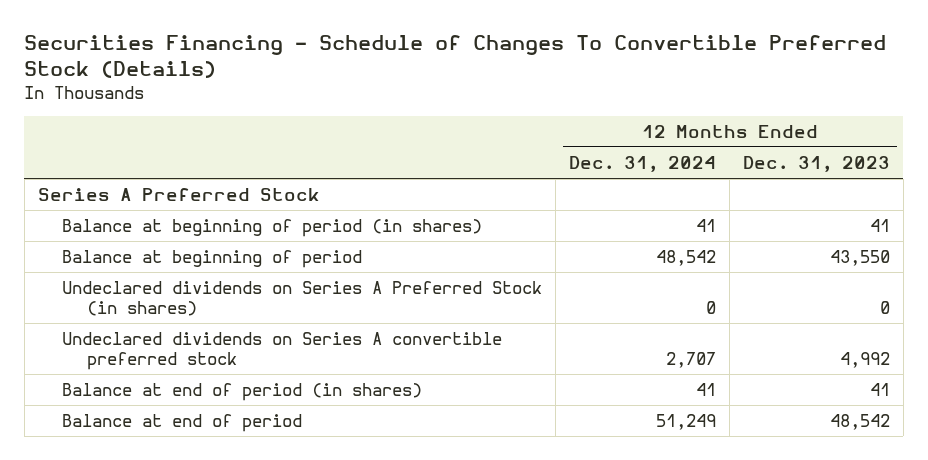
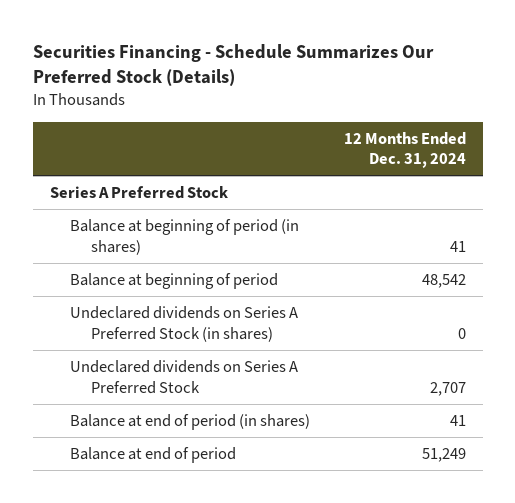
[24,35,887,79] Securities Financing - Schedule of Changes To Convertible Preferred Stock (Details) -> [32,44,434,87] Securities Financing - Schedule Summarizes Our Preferred Stock (Details)
[742,155,890,172] Dec. 31, 2023 -> none
[62,331,503,371] Undeclared dividends on Series A convertible preferred stock -> [70,359,299,394] Undeclared dividends on Series A Preferred Stock

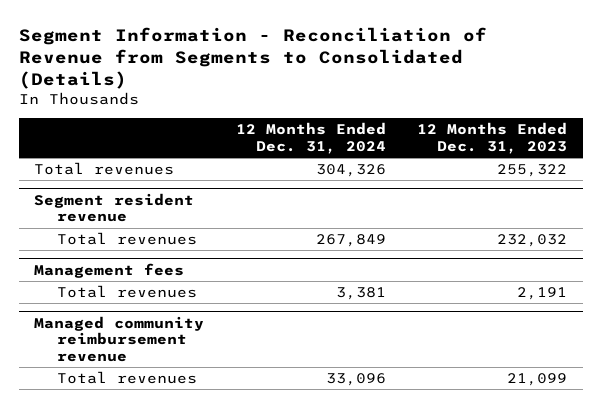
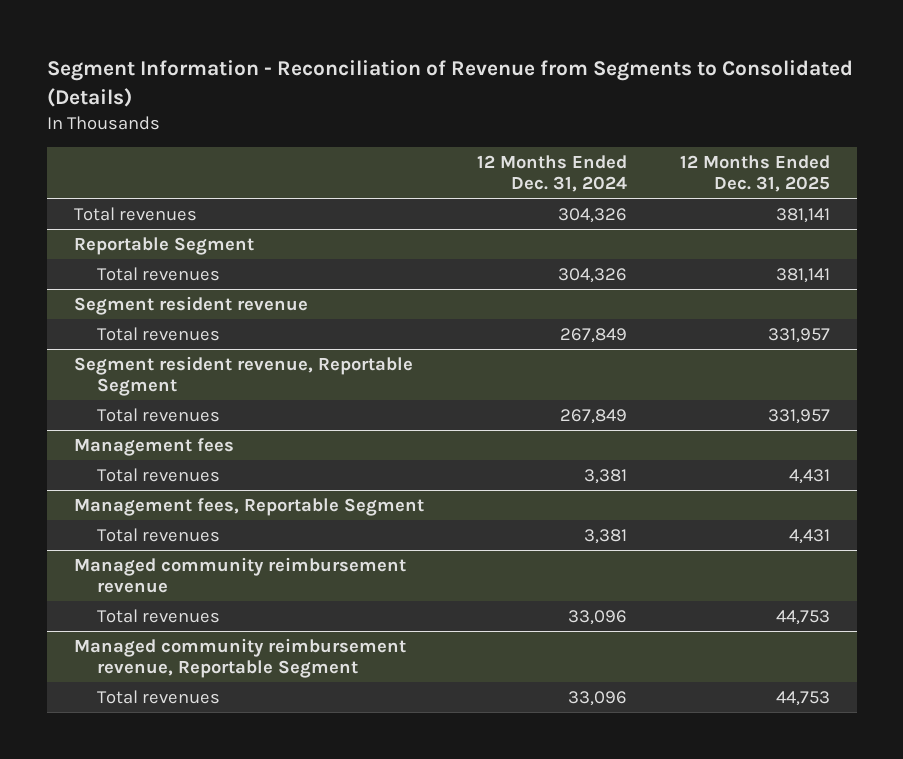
[416,122,567,155] 12 Months Ended Dec. 31, 2023 -> none
none -> [679,154,830,193] 12 Months Ended Dec. 31, 2025
none -> [73,236,254,255] Reportable Segment
none -> [96,266,220,281] Total revenues
none -> [73,355,413,397] Segment resident revenue, Reportable Segment
none -> [96,407,220,422] Total revenues
none -> [73,497,424,516] Management fees, Reportable Segment
none -> [96,527,220,542] Total revenues
none -> [73,637,406,679] Managed community reimbursement revenue, Reportable Segment
none -> [96,689,220,704] Total revenues

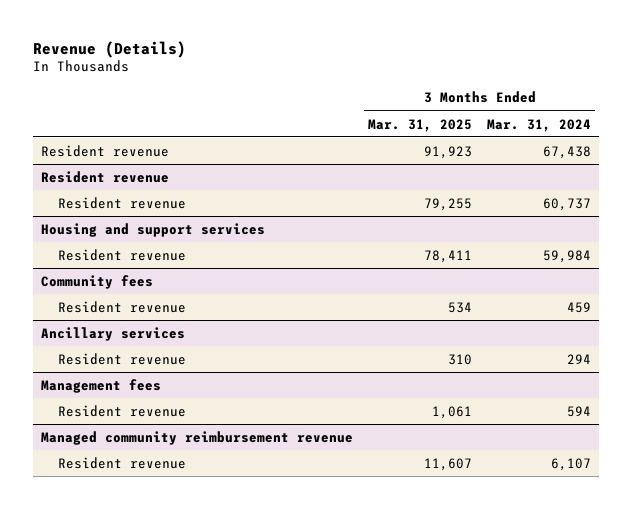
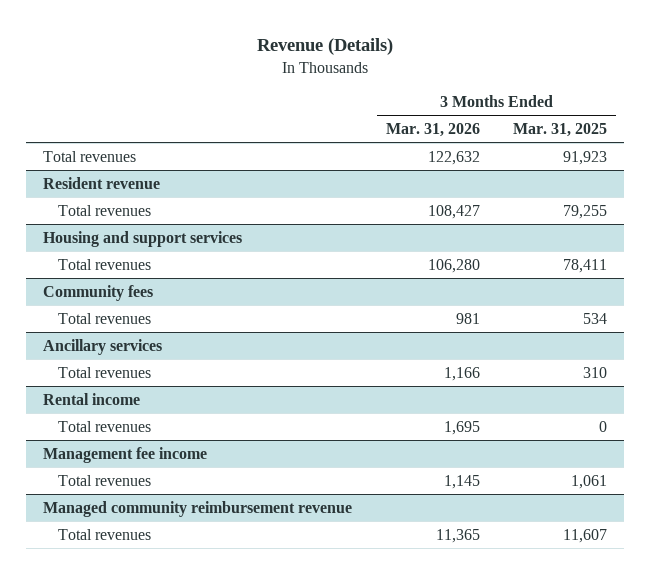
[487,118,592,132] Mar. 31, 2024 -> none
none -> [385,123,480,138] Mar. 31, 2026
[40,144,169,157] Resident revenue -> [42,150,136,162] Total revenues
[58,196,187,209] Resident revenue -> [57,204,151,216] Total revenues
[58,248,187,261] Resident revenue -> [57,258,151,270] Total revenues
[58,300,187,313] Resident revenue -> [57,312,151,324] Total revenues
[58,352,187,365] Resident revenue -> [57,366,151,378] Total revenues
none -> [42,392,140,405] Rental income
none -> [57,420,151,432] Total revenues
[40,378,161,393] Management fees -> [42,446,207,463] Management fee income
[58,404,187,417] Resident revenue -> [57,474,151,486] Total revenues
[58,456,187,469] Resident revenue -> [57,528,151,540] Total revenues

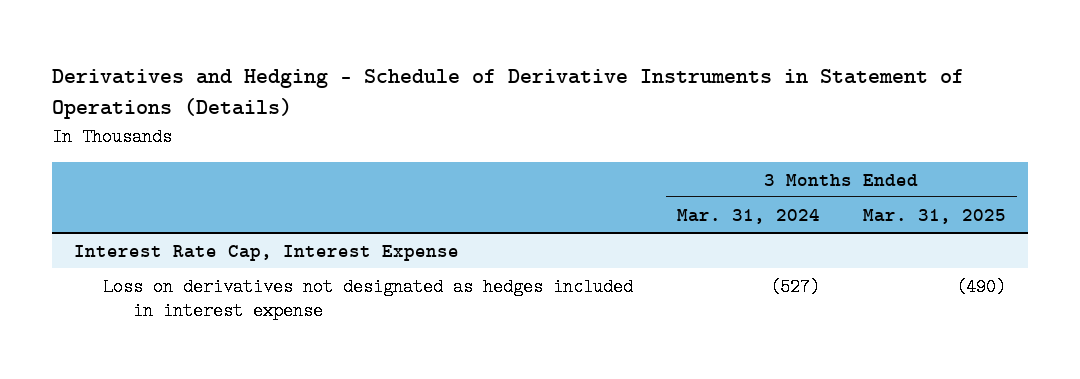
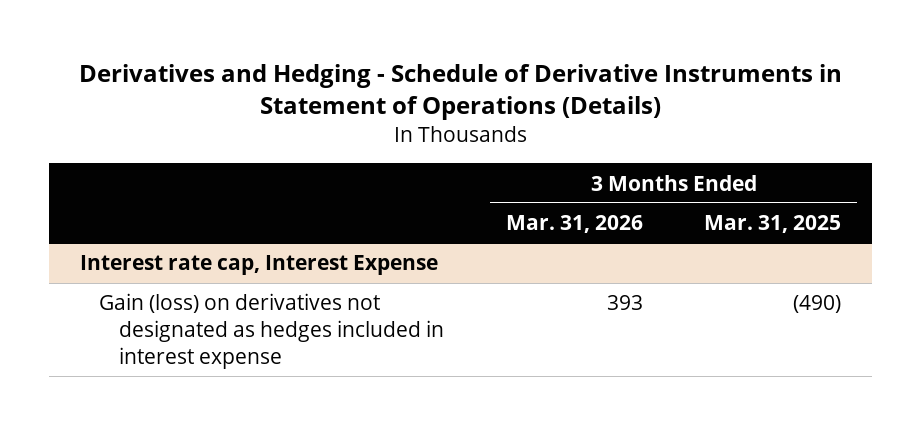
[676,208,820,224] Mar. 31, 2024 -> none
none -> [505,215,643,234] Mar. 31, 2026
[73,244,459,261] Interest Rate Cap, Interest Expense -> [79,255,438,276] Interest rate cap, Interest Expense
[103,277,634,320] Loss on derivatives not designated as hedges included in interest expense -> [99,293,444,369] Gain (loss) on derivatives not designated as hedges included in interest expense

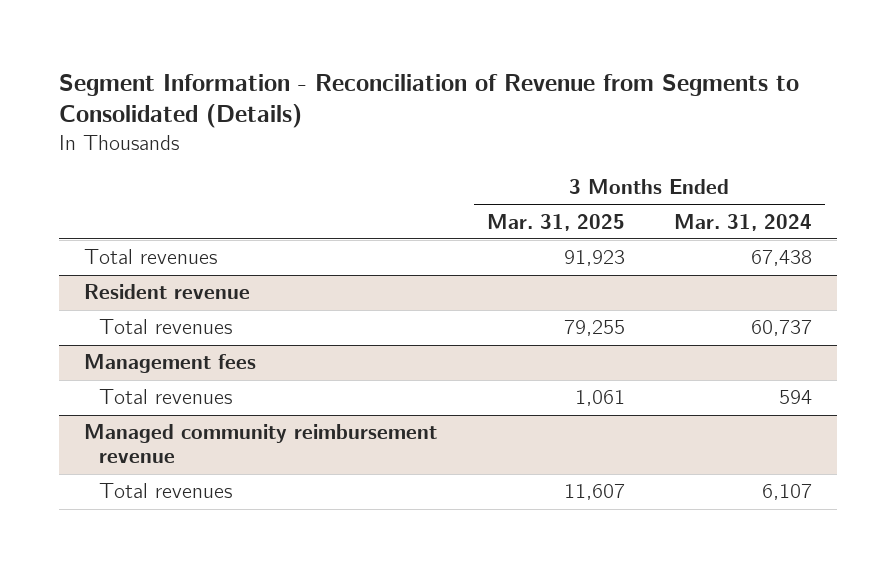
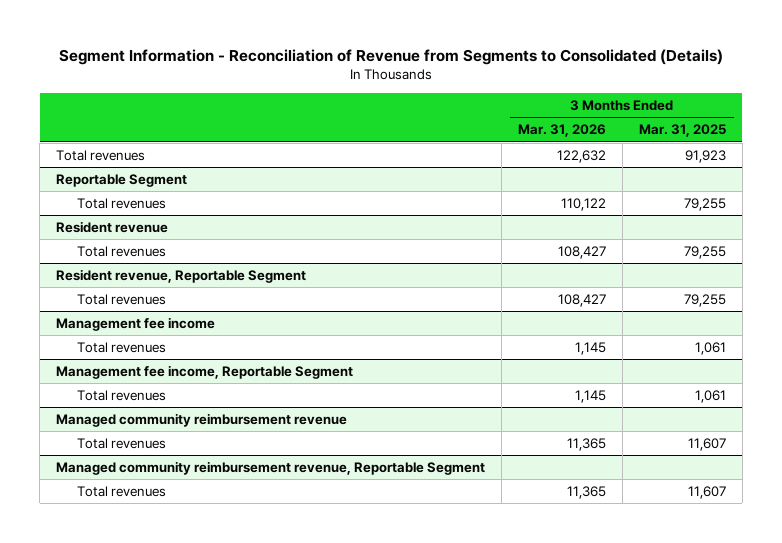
[674,213,813,231] Mar. 31, 2024 -> none
none -> [517,124,606,138] Mar. 31, 2026
none -> [56,174,188,188] Reportable Segment
none -> [76,198,166,210] Total revenues
none -> [56,269,307,284] Resident revenue, Reportable Segment
none -> [76,294,166,306] Total revenues
[84,354,257,374] Management fees -> [56,317,216,332] Management fee income
none -> [56,365,354,380] Management fee income, Reportable Segment
none -> [76,390,166,402] Total revenues
none -> [56,461,486,476] Managed community reimbursement revenue, Reportable Segment
none -> [76,486,166,498] Total revenues

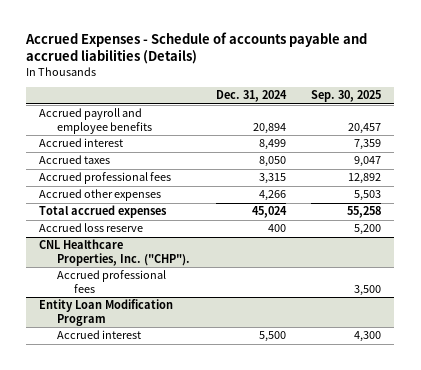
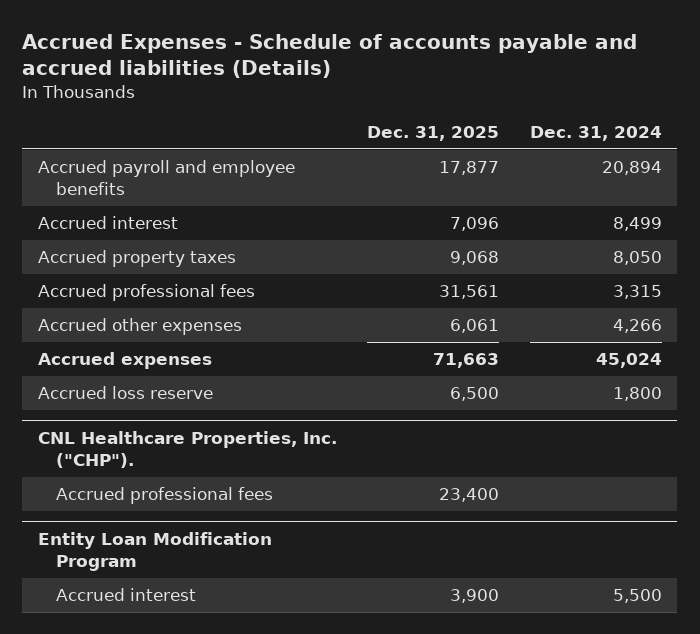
[311,90,382,103] Sep. 30, 2025 -> none
none -> [367,125,500,141] Dec. 31, 2025
[39,155,111,165] Accrued taxes -> [37,250,236,268] Accrued property taxes
[39,205,168,219] Total accrued expenses -> [37,352,212,370] Accrued expenses
[267,224,286,233] 400 -> [613,387,663,402] 1,800

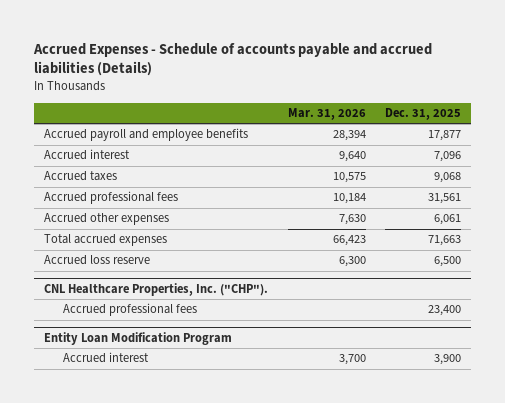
[530,125,663,141] Dec. 31, 2024 -> none
none -> [287,107,366,120] Mar. 31, 2026
[37,250,236,268] Accrued property taxes -> [44,171,118,182] Accrued taxes
[37,352,212,370] Accrued expenses -> [44,234,168,247] Total accrued expenses

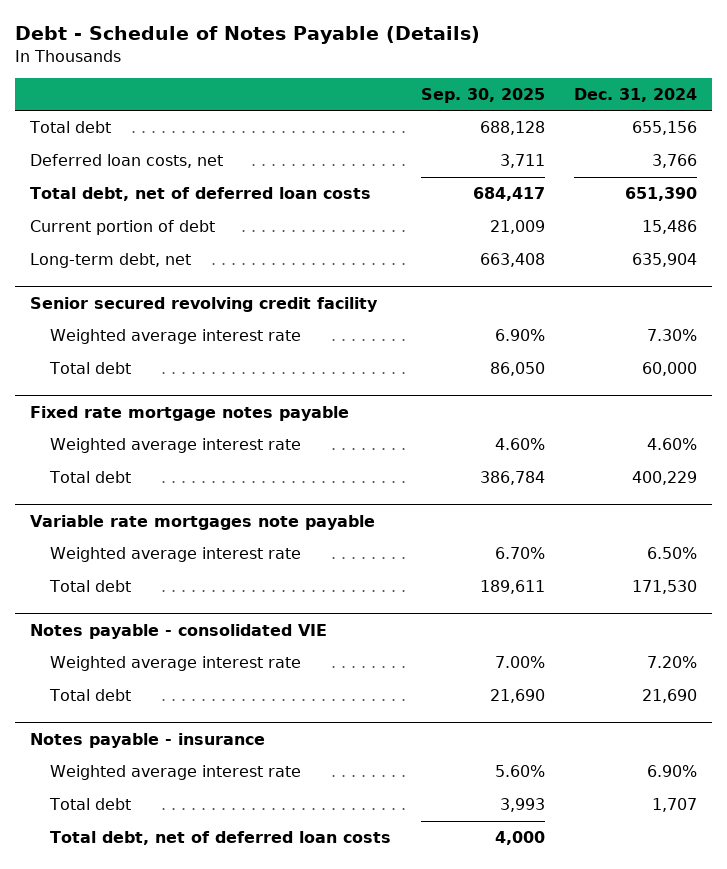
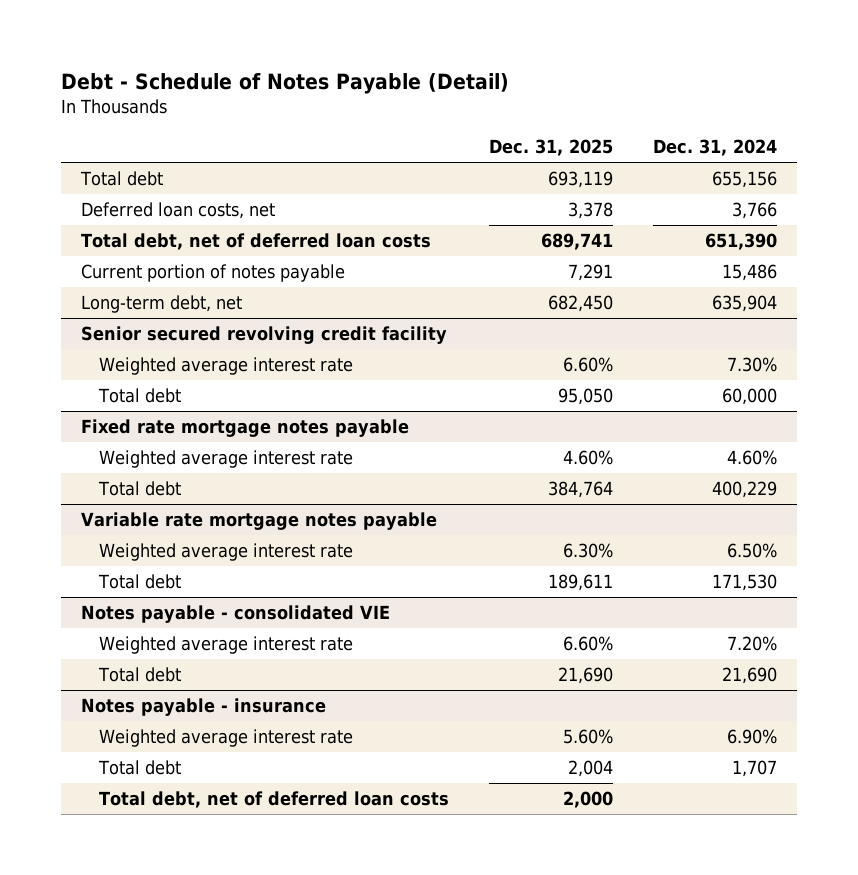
[14,25,480,44] Debt - Schedule of Notes Payable (Details) -> [60,73,509,95] Debt - Schedule of Notes Payable (Detail)
[420,87,545,103] Sep. 30, 2025 -> none
none -> [489,139,614,157] Dec. 31, 2025
[29,220,215,236] Current portion of debt -> [81,263,346,282] Current portion of notes payable
[29,514,375,530] Variable rate mortgages note payable -> [81,511,438,530] Variable rate mortgage notes payable

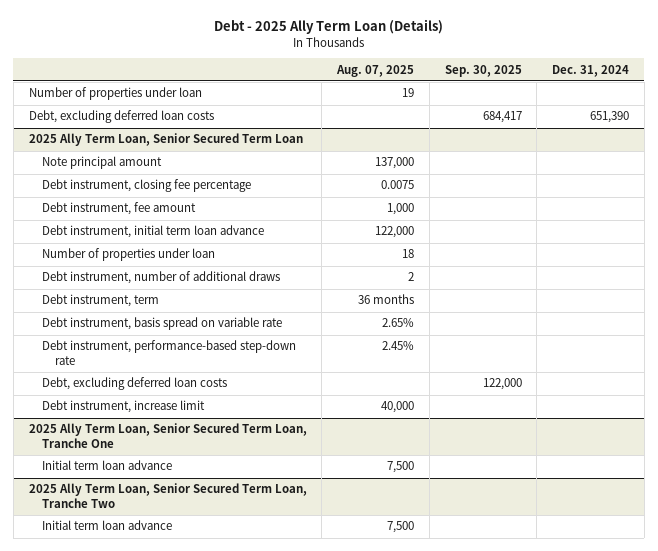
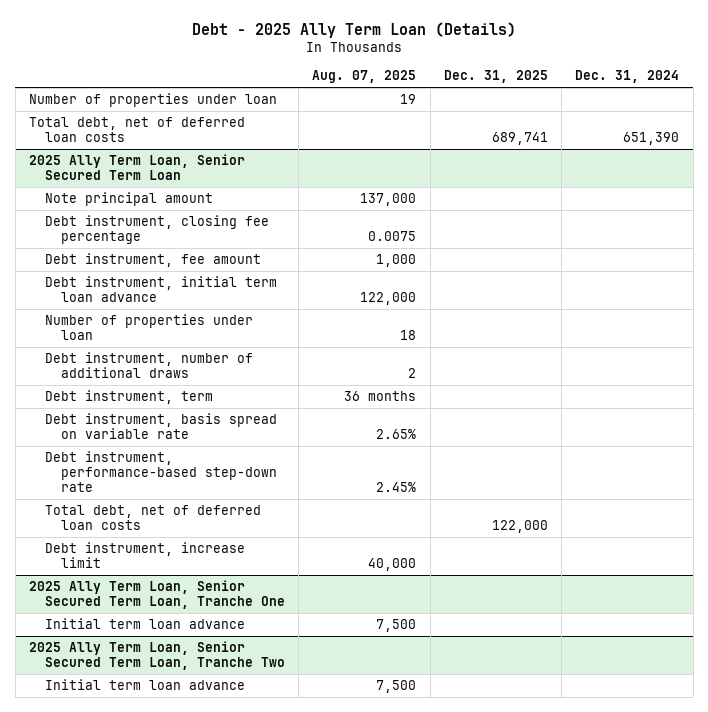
[444,64,522,77] Sep. 30, 2025 -> none
none -> [443,70,548,84] Dec. 31, 2025
[28,110,214,124] Debt, excluding deferred loan costs -> [28,117,245,143] Total debt, net of deferred loan costs
[41,377,227,391] Debt, excluding deferred loan costs -> [44,505,261,531] Total debt, net of deferred loan costs

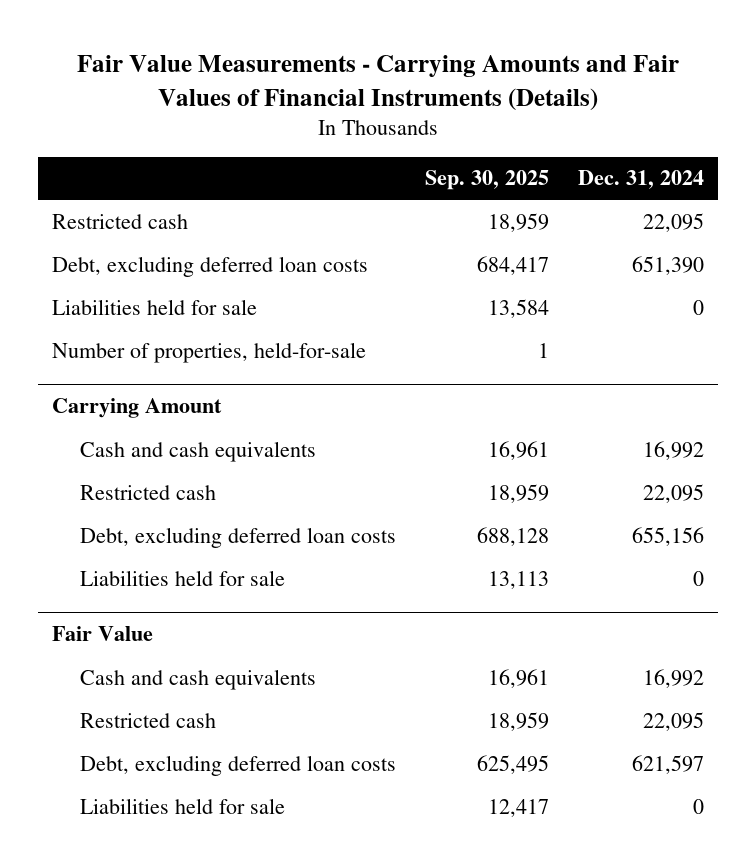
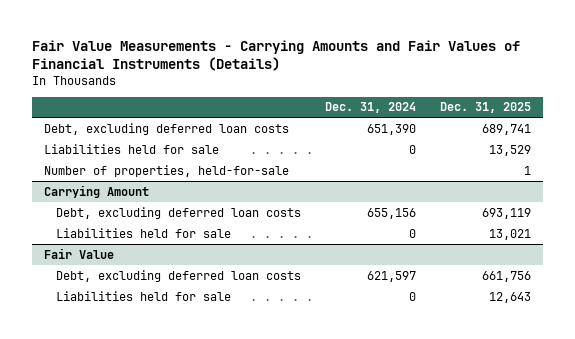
[424,170,549,191] Sep. 30, 2025 -> none
none -> [439,102,531,114] Dec. 31, 2025
[52,213,189,229] Restricted cash -> none
[79,440,316,462] Cash and cash equivalents -> none
[79,484,216,500] Restricted cash -> none
[79,668,316,690] Cash and cash equivalents -> none
[79,712,216,728] Restricted cash -> none

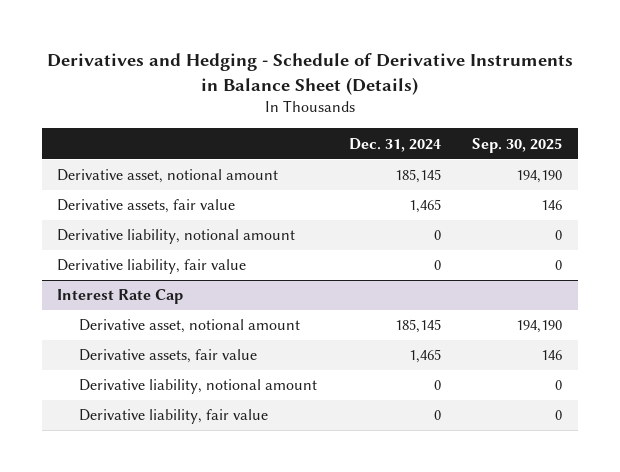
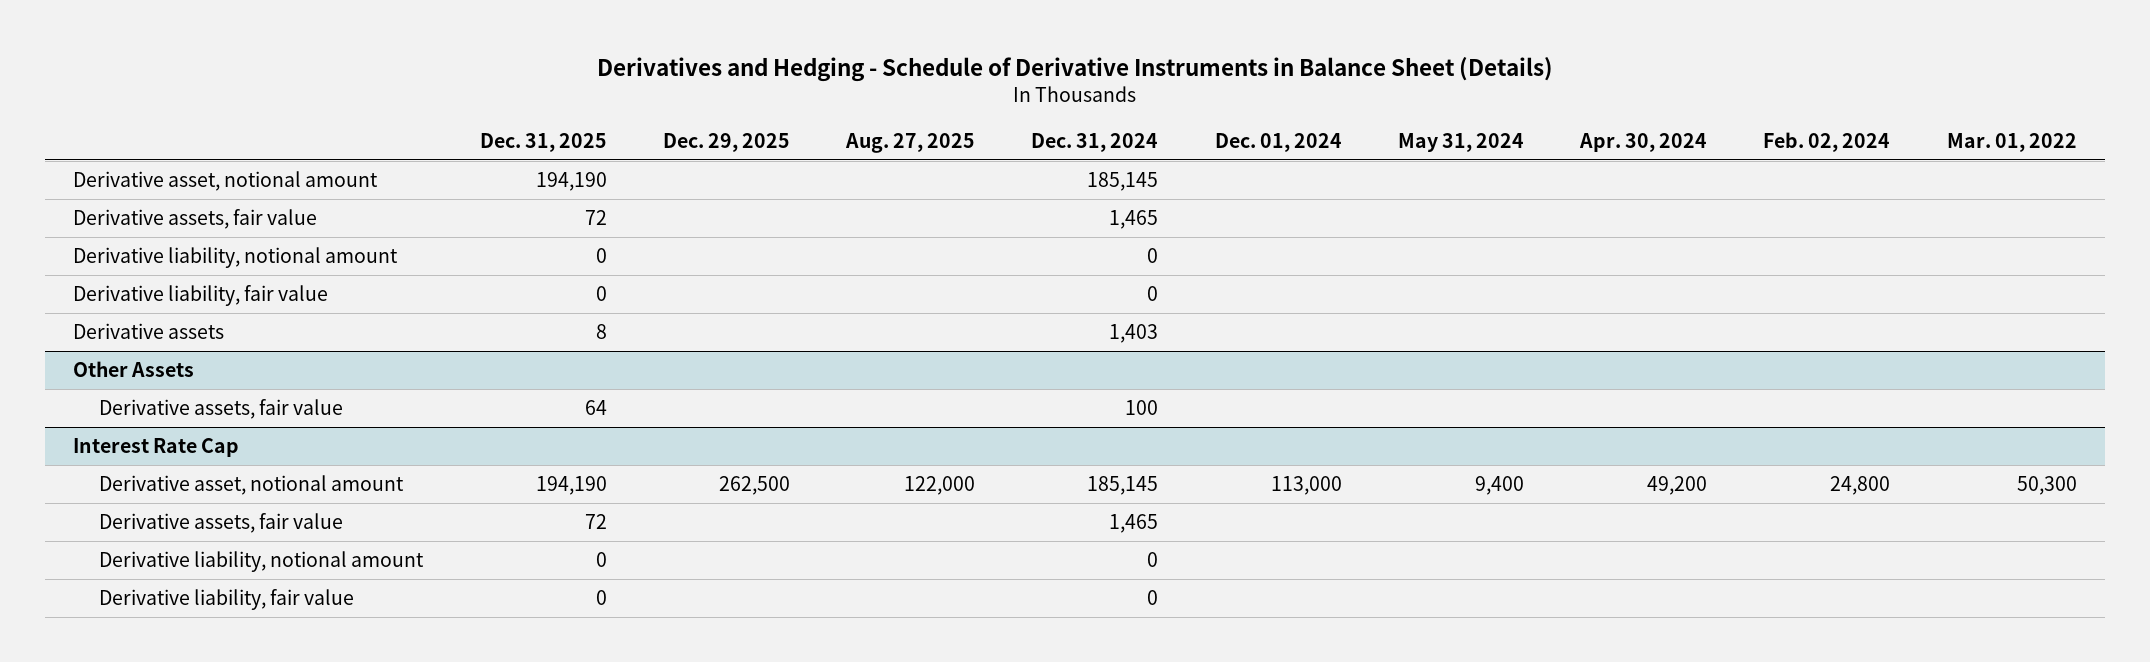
[472,137,563,153] Sep. 30, 2025 -> none
none -> [479,133,607,153] Dec. 31, 2025
none -> [662,133,790,153] Dec. 29, 2025
none -> [845,133,976,154] Aug. 27, 2025
none -> [1214,133,1342,153] Dec. 01, 2024
none -> [1397,133,1524,153] May 31, 2024
none -> [1579,133,1708,153] Apr. 30, 2024
none -> [1763,132,1891,153] Feb. 02, 2024
none -> [1946,133,2077,153] Mar. 01, 2022
none -> [73,323,225,340] Derivative assets
none -> [73,361,195,378] Other Assets
none -> [99,399,344,420] Derivative assets, fair value

